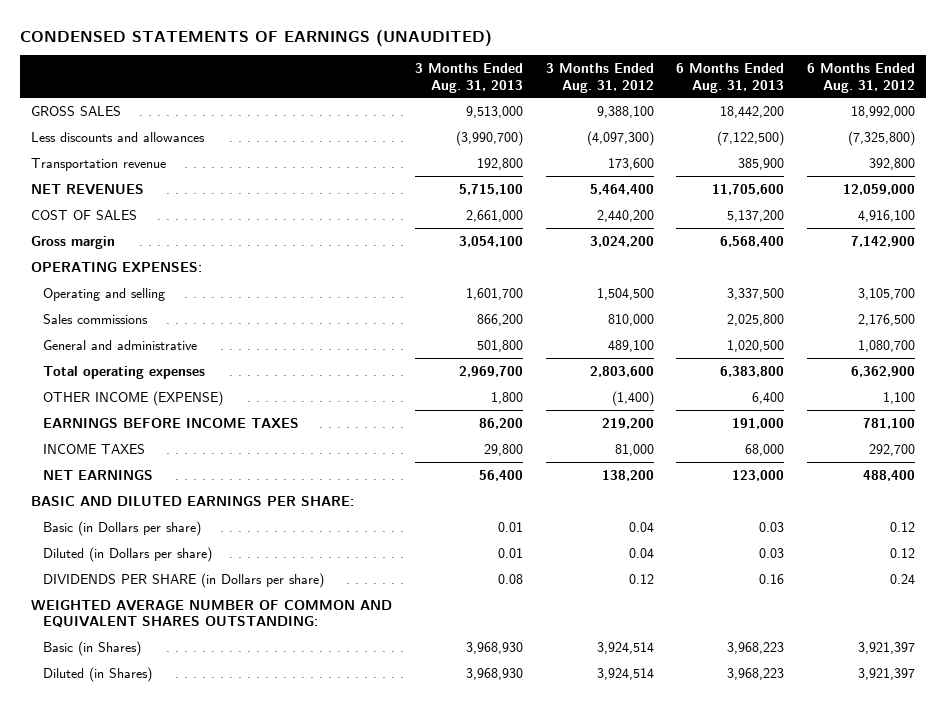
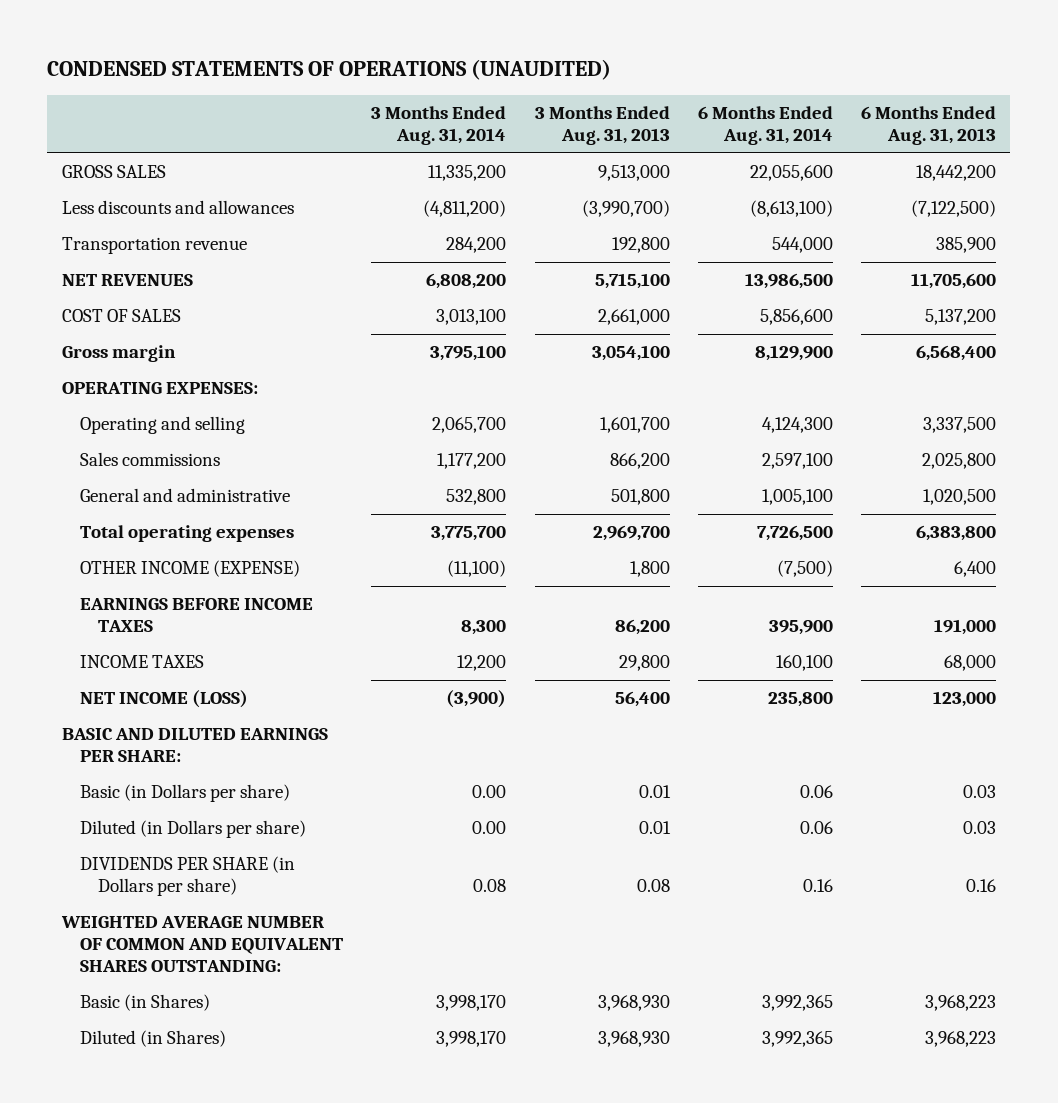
[20,29,493,46] CONDENSED STATEMENTS OF EARNINGS (UNAUDITED) -> [47,59,612,81] CONDENSED STATEMENTS OF OPERATIONS (UNAUDITED)
[545,63,654,93] 3 Months Ended Aug. 31, 2012 -> none
[806,63,915,93] 6 Months Ended Aug. 31, 2012 -> none
none -> [371,106,507,146] 3 Months Ended Aug. 31, 2014
none -> [697,106,833,146] 6 Months Ended Aug. 31, 2014
[42,469,153,480] NET EARNINGS -> [79,690,248,709] NET INCOME (LOSS)

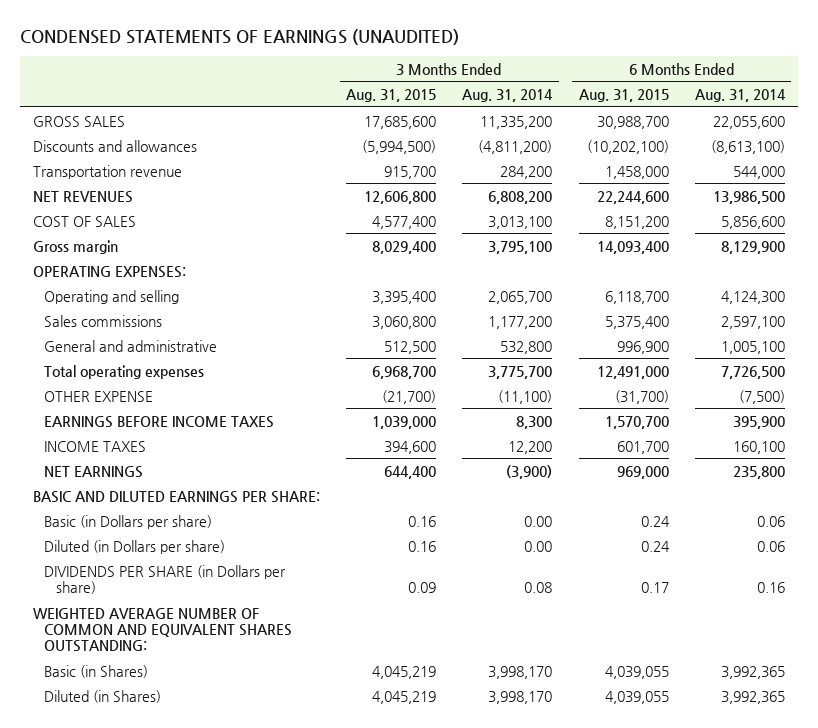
[47,59,612,81] CONDENSED STATEMENTS OF OPERATIONS (UNAUDITED) -> [19,28,459,45] CONDENSED STATEMENTS OF EARNINGS (UNAUDITED)
[534,106,670,146] 3 Months Ended Aug. 31, 2013 -> none
[861,106,997,146] 6 Months Ended Aug. 31, 2013 -> none
none -> [346,89,437,103] Aug. 31, 2015
none -> [578,89,669,103] Aug. 31, 2015
[61,200,294,215] Less discounts and allowances -> [33,139,198,152] Discounts and allowances
[79,560,300,578] OTHER INCOME (EXPENSE) -> [44,390,154,402] OTHER EXPENSE
[79,690,248,709] NET INCOME (LOSS) -> [44,465,144,478] NET EARNINGS

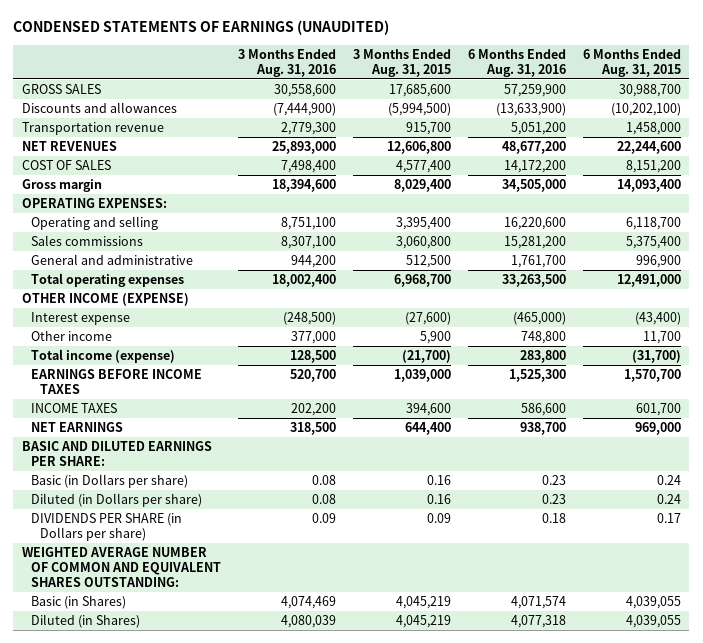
[462,89,554,103] Aug. 31, 2014 -> none
[694,89,786,103] Aug. 31, 2014 -> none
none -> [237,48,336,77] 3 Months Ended Aug. 31, 2016
none -> [467,48,566,77] 6 Months Ended Aug. 31, 2016
none -> [21,293,189,307] OTHER INCOME (EXPENSE)
none -> [30,312,130,326] Interest expense
none -> [30,331,112,342] Other income
[44,390,154,402] OTHER EXPENSE -> [30,349,175,364] Total income (expense)

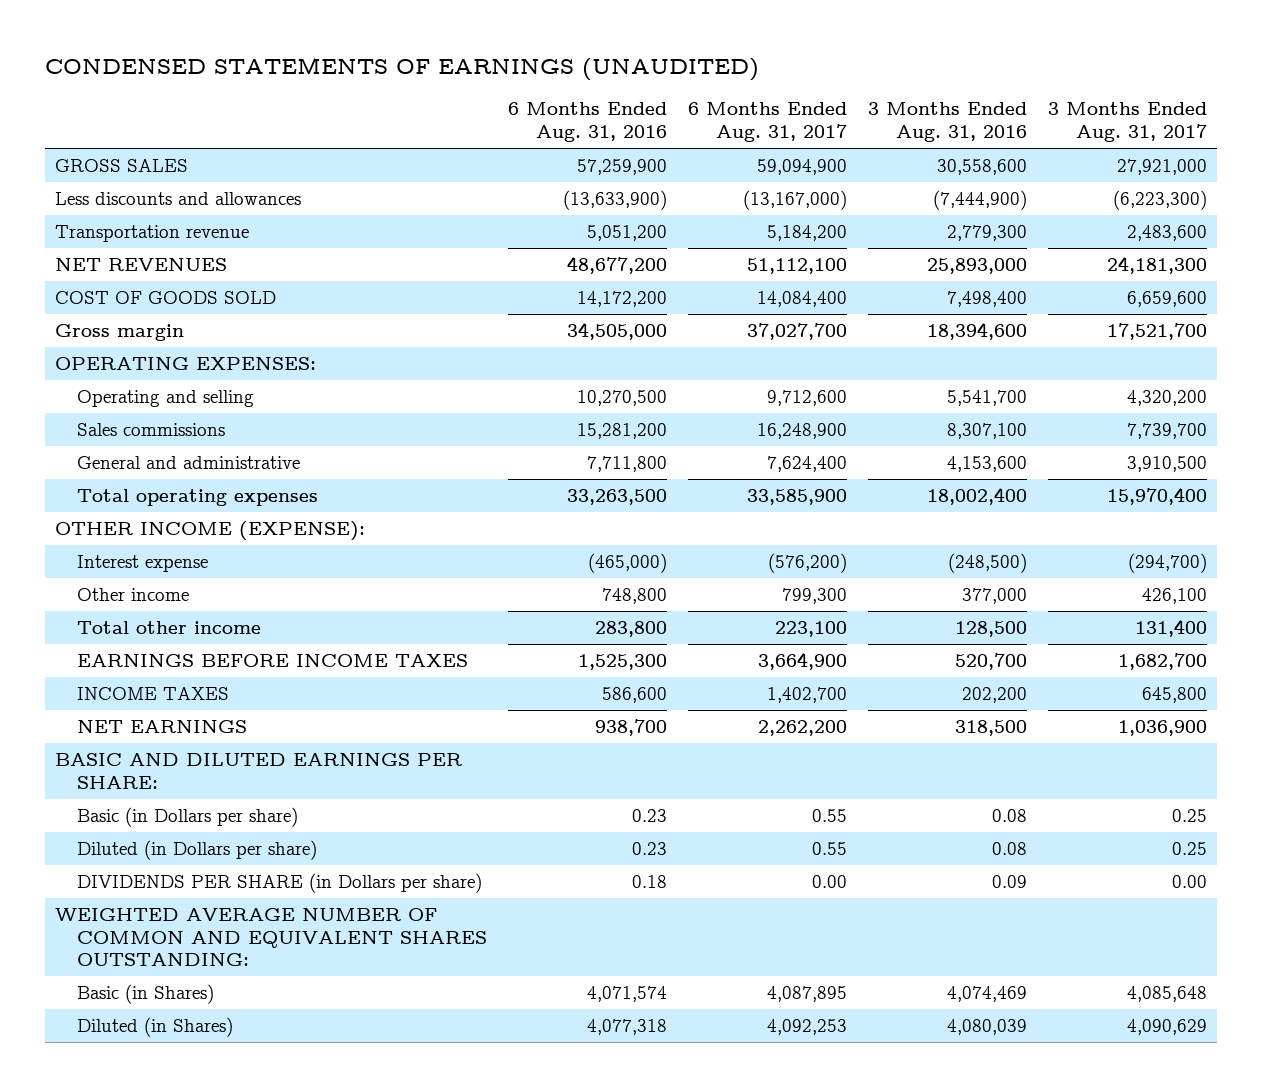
[352,48,451,77] 3 Months Ended Aug. 31, 2015 -> none
[582,48,681,77] 6 Months Ended Aug. 31, 2015 -> none
none -> [687,102,847,143] 6 Months Ended Aug. 31, 2017
none -> [1047,102,1207,143] 3 Months Ended Aug. 31, 2017
[21,102,177,114] Discounts and allowances -> [55,191,302,205] Less discounts and allowances
[21,160,111,171] COST OF SALES -> [55,290,277,304] COST OF GOODS SOLD
[280,217,336,231] 8,751,100 -> [946,389,1027,406] 5,541,700
[503,217,566,231] 16,220,600 -> [576,389,667,406] 10,270,500
[290,255,336,269] 944,200 -> [946,455,1027,472] 4,153,600
[510,255,566,269] 1,761,700 -> [586,455,667,472] 7,711,800
[21,293,189,307] OTHER INCOME (EXPENSE) -> [55,520,366,541] OTHER INCOME (EXPENSE):
[30,349,175,364] Total income (expense) -> [76,620,261,634] Total other income

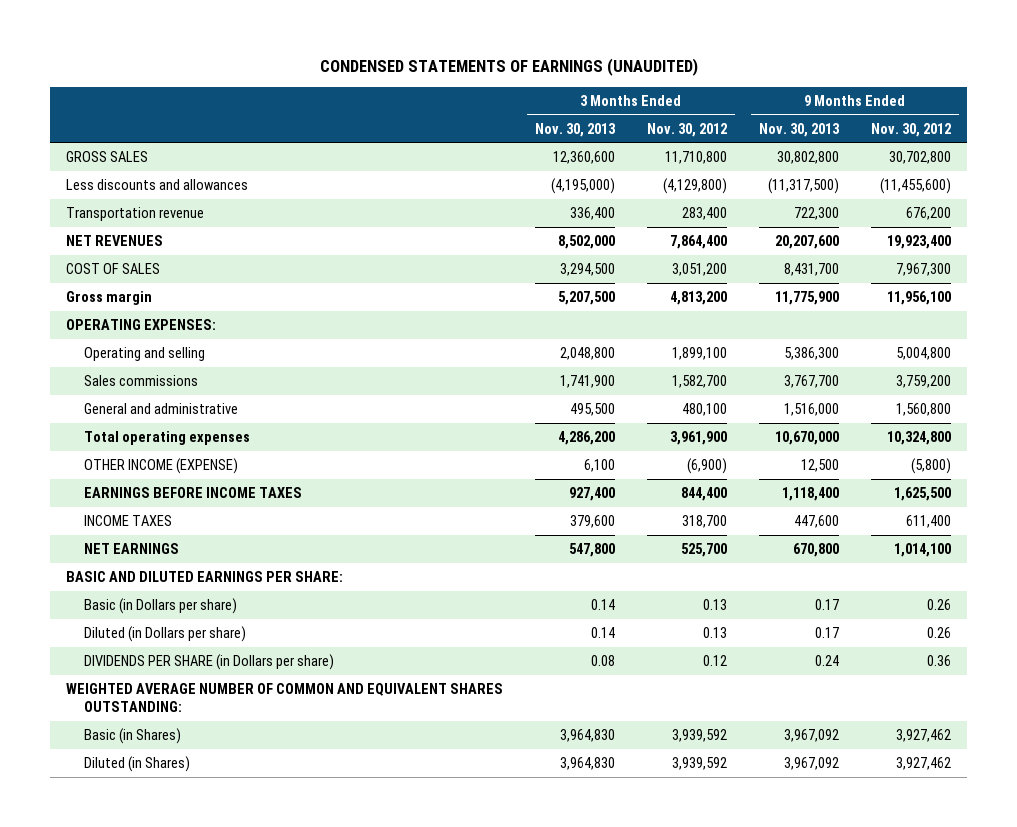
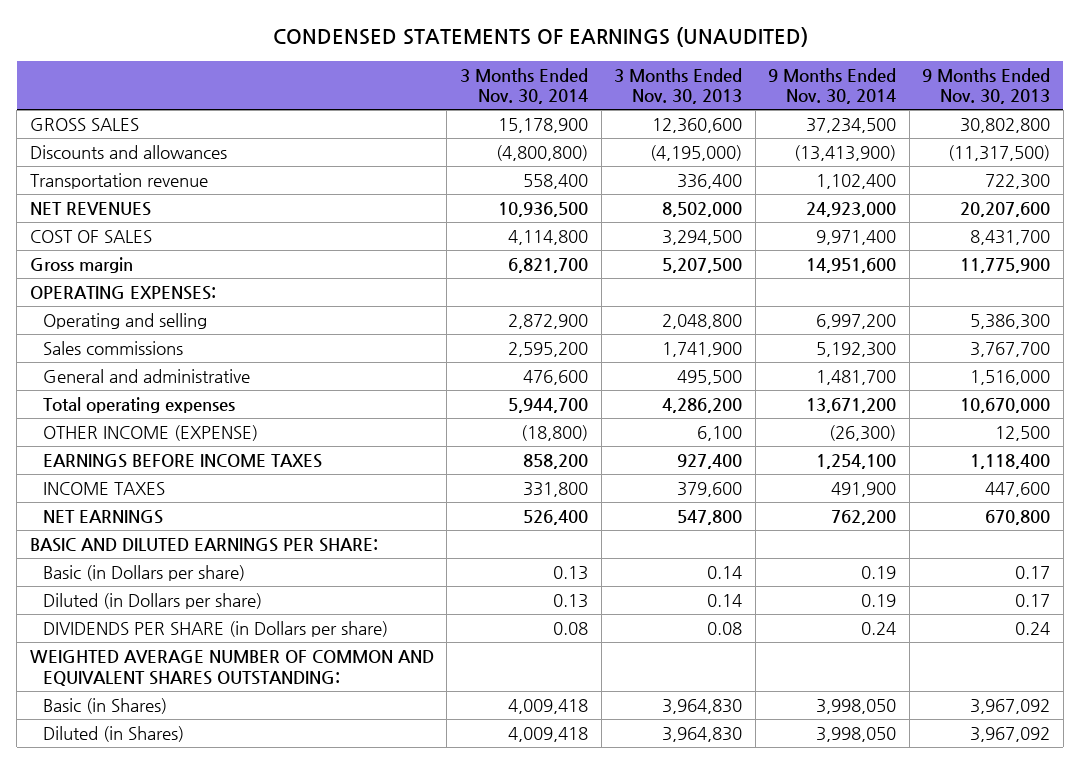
[647,122,728,137] Nov. 30, 2012 -> none
[871,122,952,137] Nov. 30, 2012 -> none
none -> [460,67,589,105] 3 Months Ended Nov. 30, 2014
none -> [768,67,897,105] 9 Months Ended Nov. 30, 2014
[66,179,249,191] Less discounts and allowances -> [29,145,227,160] Discounts and allowances

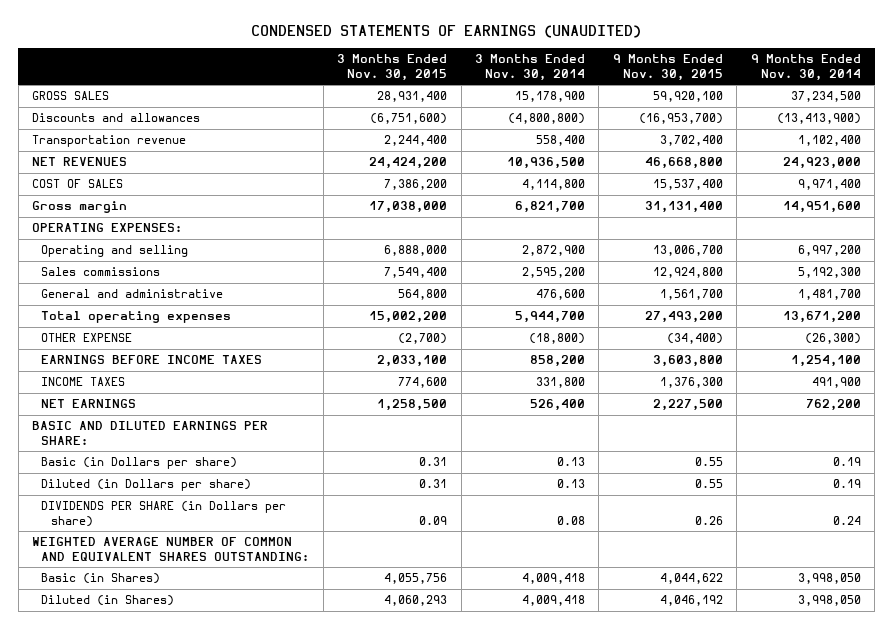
[614,67,743,105] 3 Months Ended Nov. 30, 2013 -> none
[922,67,1051,105] 9 Months Ended Nov. 30, 2013 -> none
none -> [337,54,448,81] 3 Months Ended Nov. 30, 2015
none -> [612,54,723,81] 9 Months Ended Nov. 30, 2015
[43,425,259,442] OTHER INCOME (EXPENSE) -> [41,333,133,343] OTHER EXPENSE

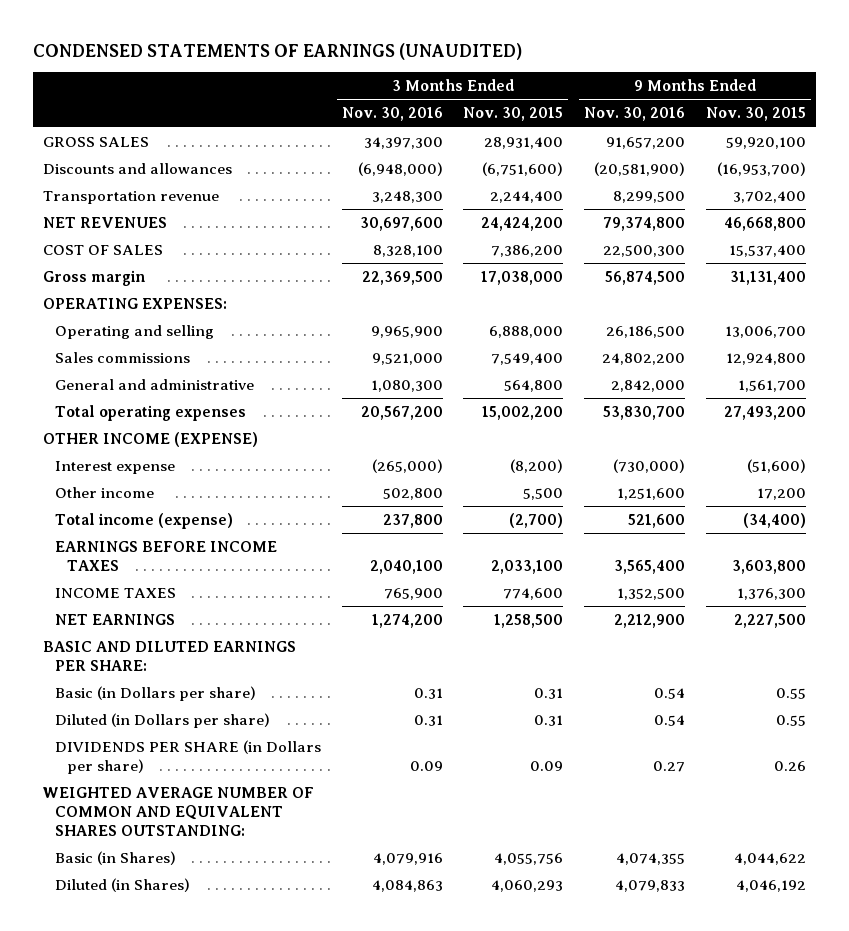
[475,54,586,81] 3 Months Ended Nov. 30, 2014 -> none
[750,54,861,81] 9 Months Ended Nov. 30, 2014 -> none
none -> [341,107,443,122] Nov. 30, 2016
none -> [583,107,685,122] Nov. 30, 2016
none -> [43,431,259,447] OTHER INCOME (EXPENSE)
none -> [55,460,176,474] Interest expense
none -> [55,486,155,498] Other income
[41,333,133,343] OTHER EXPENSE -> [55,512,234,529] Total income (expense)

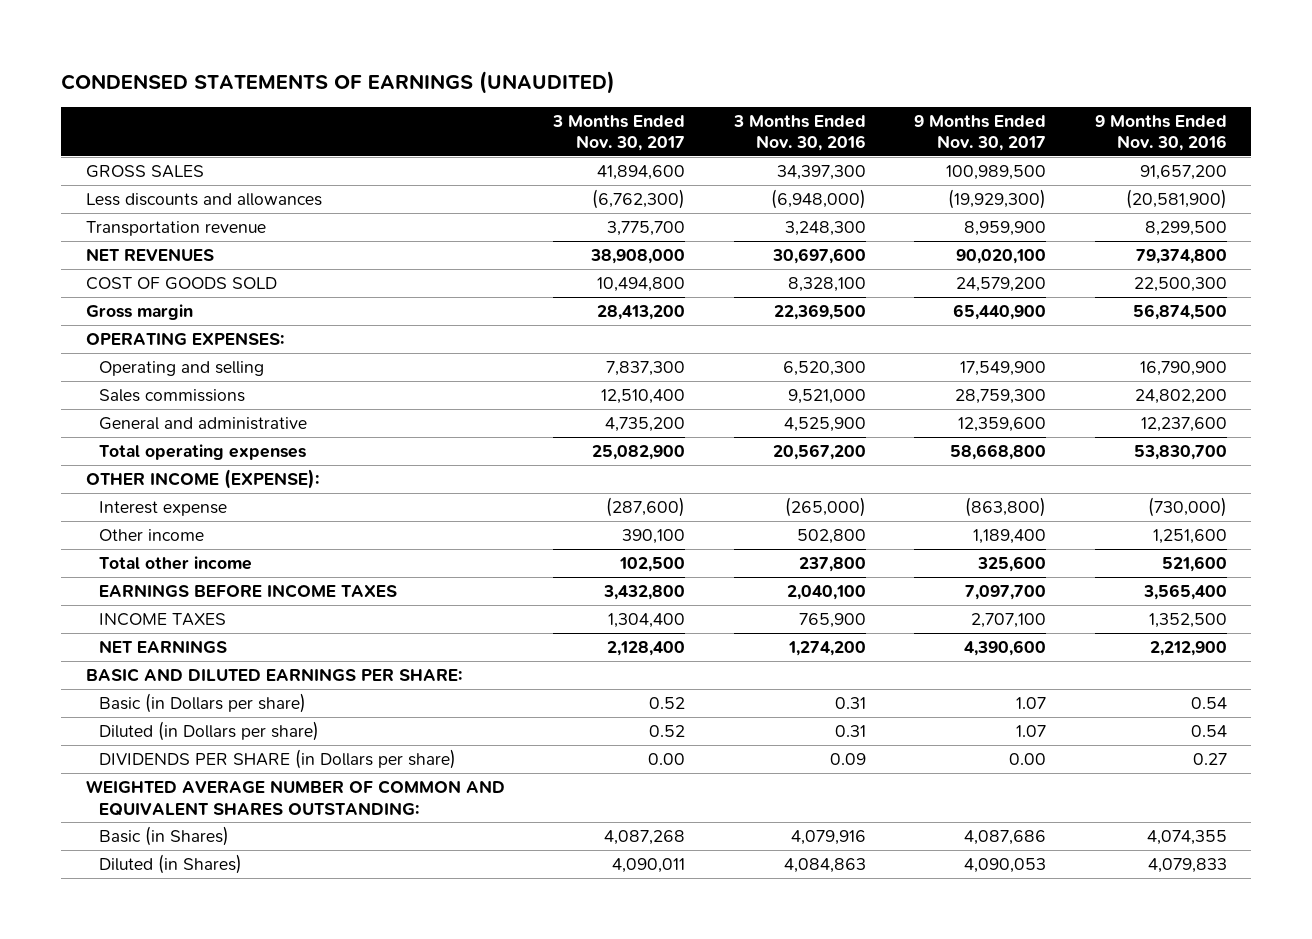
[463,107,564,122] Nov. 30, 2015 -> none
[705,107,806,122] Nov. 30, 2015 -> none
none -> [552,114,686,152] 3 Months Ended Nov. 30, 2017
none -> [914,114,1047,152] 9 Months Ended Nov. 30, 2017
[43,162,233,174] Discounts and allowances -> [85,192,322,206] Less discounts and allowances
[43,244,164,255] COST OF SALES -> [85,276,277,290] COST OF GOODS SOLD
[370,325,443,338] 9,965,900 -> [782,360,866,376] 6,520,300
[605,325,685,338] 26,186,500 -> [1139,360,1227,376] 16,790,900
[370,379,443,392] 1,080,300 -> [783,416,866,432] 4,525,900
[610,379,685,392] 2,842,000 -> [1140,416,1227,432] 12,237,600
[43,431,259,447] OTHER INCOME (EXPENSE) -> [85,468,319,489] OTHER INCOME (EXPENSE):
[55,512,234,529] Total income (expense) -> [99,555,253,570] Total other income

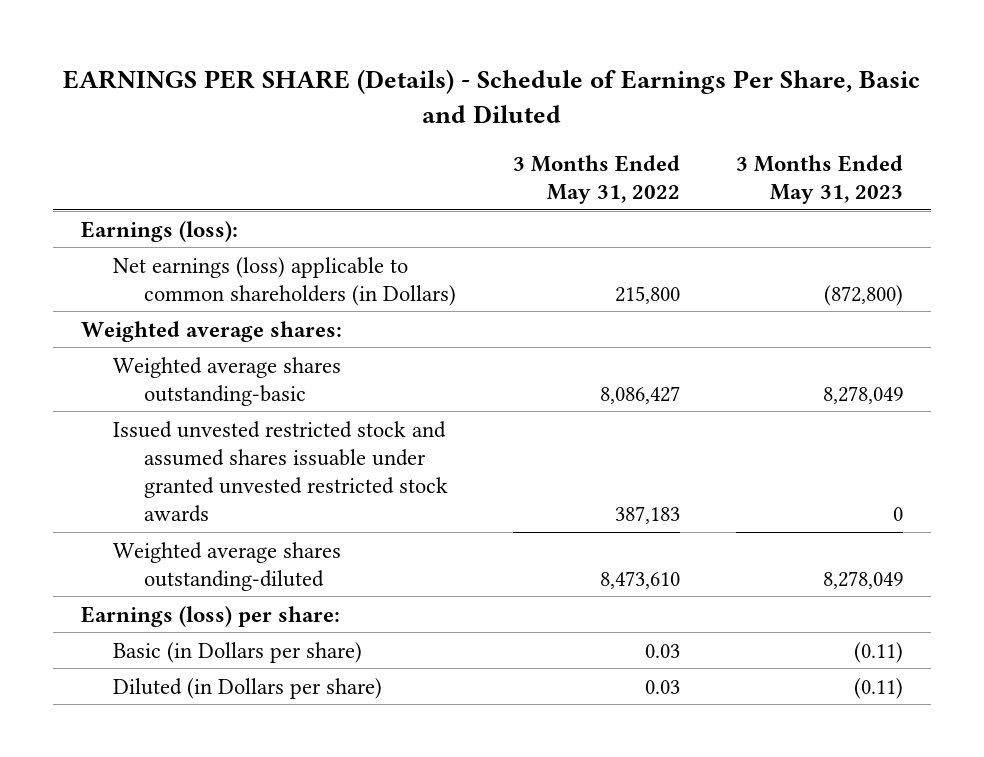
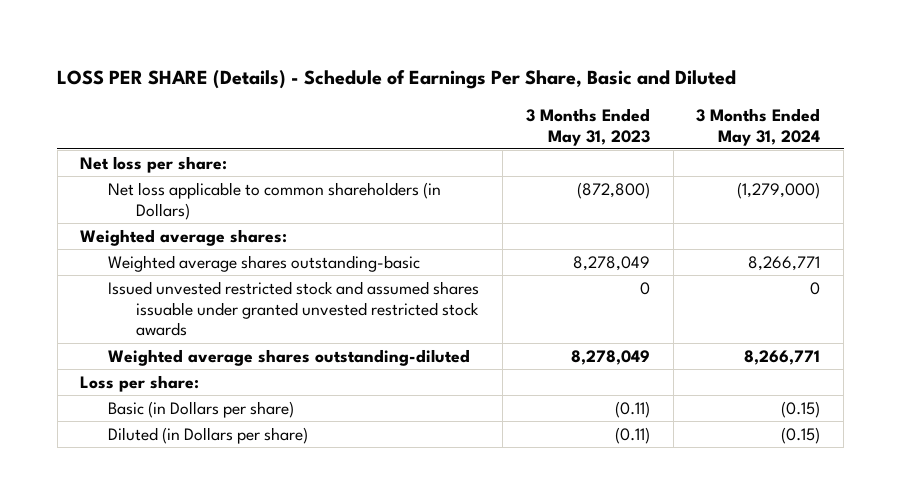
[63,68,921,123] EARNINGS PER SHARE (Details) - Schedule of Earnings Per Share, Basic and Diluted -> [57,70,737,90] LOSS PER SHARE (Details) - Schedule of Earnings Per Share, Basic and Diluted
[512,154,680,204] 3 Months Ended May 31, 2022 -> none
none -> [696,107,821,146] 3 Months Ended May 31, 2024
[81,220,239,242] Earnings (loss): -> none
none -> [80,155,228,173] Net loss per share:
[112,256,457,306] Net earnings (loss) applicable to common shareholders (in Dollars) -> [108,181,442,220] Net loss applicable to common shareholders (in Dollars)
[81,605,341,627] Earnings (loss) per share: -> [80,374,200,392] Loss per share:

